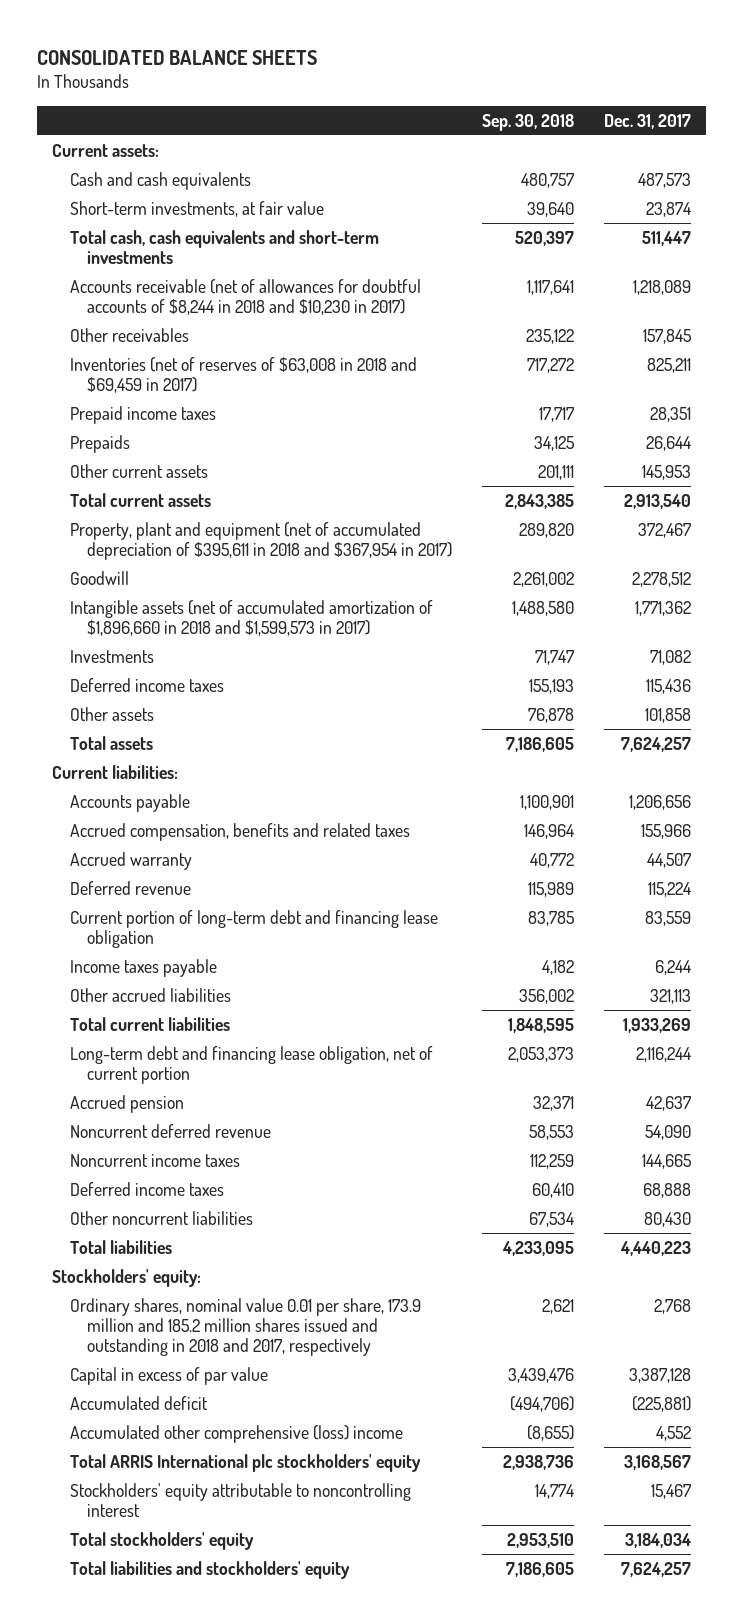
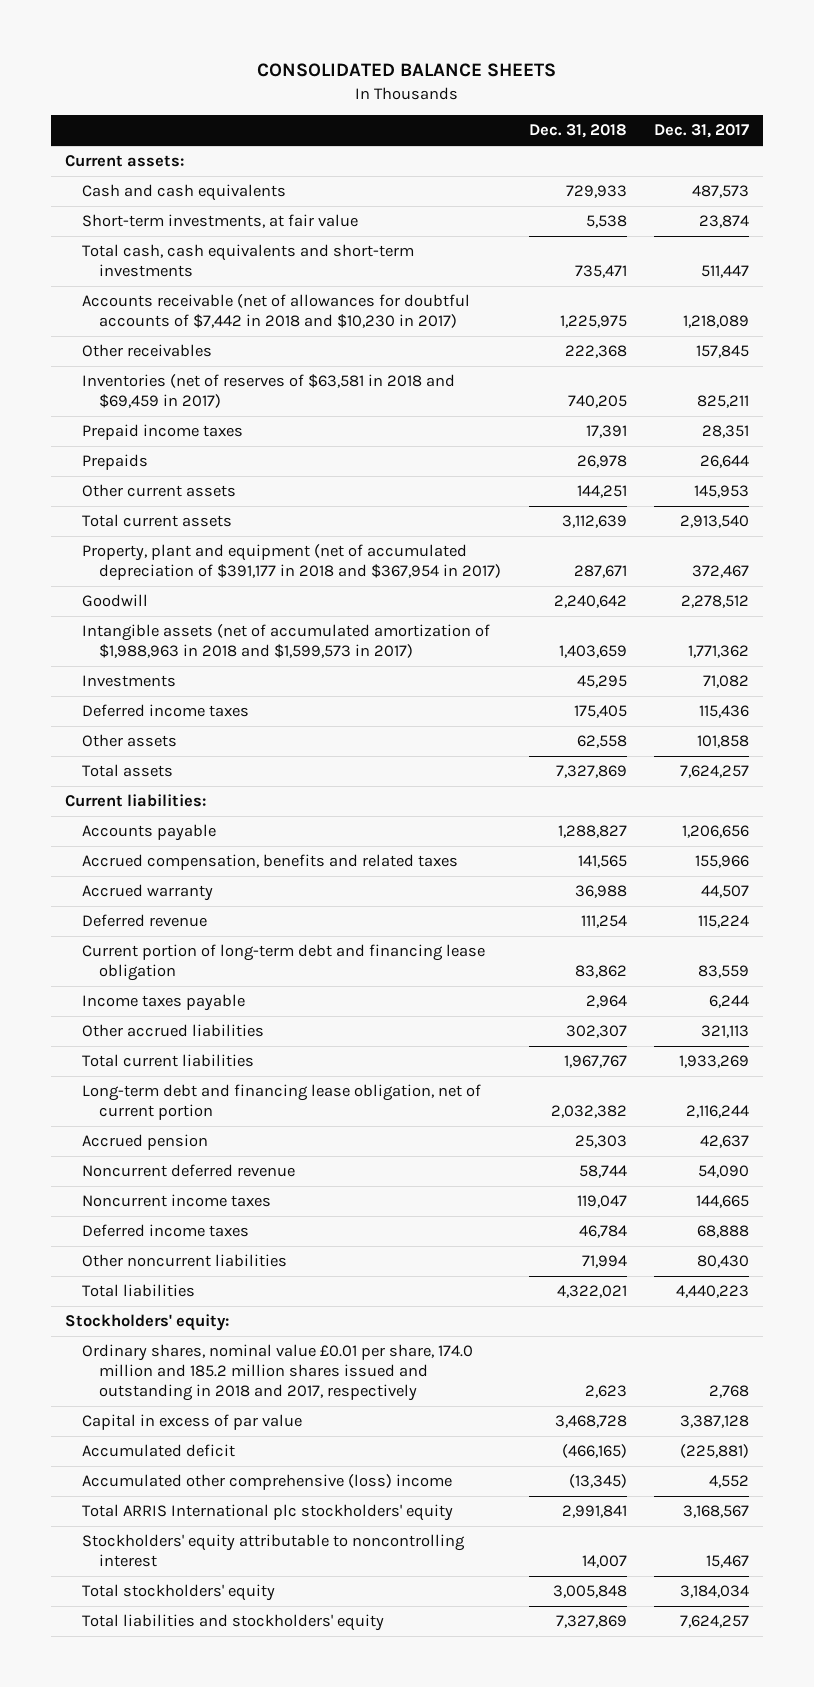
[482,113,575,131] Sep. 30, 2018 -> none
none -> [528,124,627,139] Dec. 31, 2018
[69,278,421,316] Accounts receivable (net of allowances for doubtful accounts of $8,244 in 2018 and $10,230 in 2017) -> [81,294,470,329] Accounts receivable (net of allowances for doubtful accounts of $7,442 in 2018 and $10,230 in 2017)
[69,356,417,394] Inventories (net of reserves of $63,008 in 2018 and $69,459 in 2017) -> [81,374,455,409] Inventories (net of reserves of $63,581 in 2018 and $69,459 in 2017)
[69,521,453,561] Property, plant and equipment (net of accumulated depreciation of $395,611 in 2018 and $367,954 in 2017) -> [81,544,502,581] Property, plant and equipment (net of accumulated depreciation of $391,177 in 2018 and $367,954 in 2017)
[69,599,433,637] Intangible assets (net of accumulated amortization of $1,896,660 in 2018 and $1,599,573 in 2017) -> [81,624,490,659] Intangible assets (net of accumulated amortization of $1,988,963 in 2018 and $1,599,573 in 2017)
[69,1297,421,1357] Ordinary shares, nominal value 0.01 per share, 173.9 million and 185.2 million shares issued and outstanding in 2018 and 2017, respectively -> [81,1344,473,1402] Ordinary shares, nominal value £0.01 per share, 174.0 million and 185.2 million shares issued and outstanding in 2018 and 2017, respectively

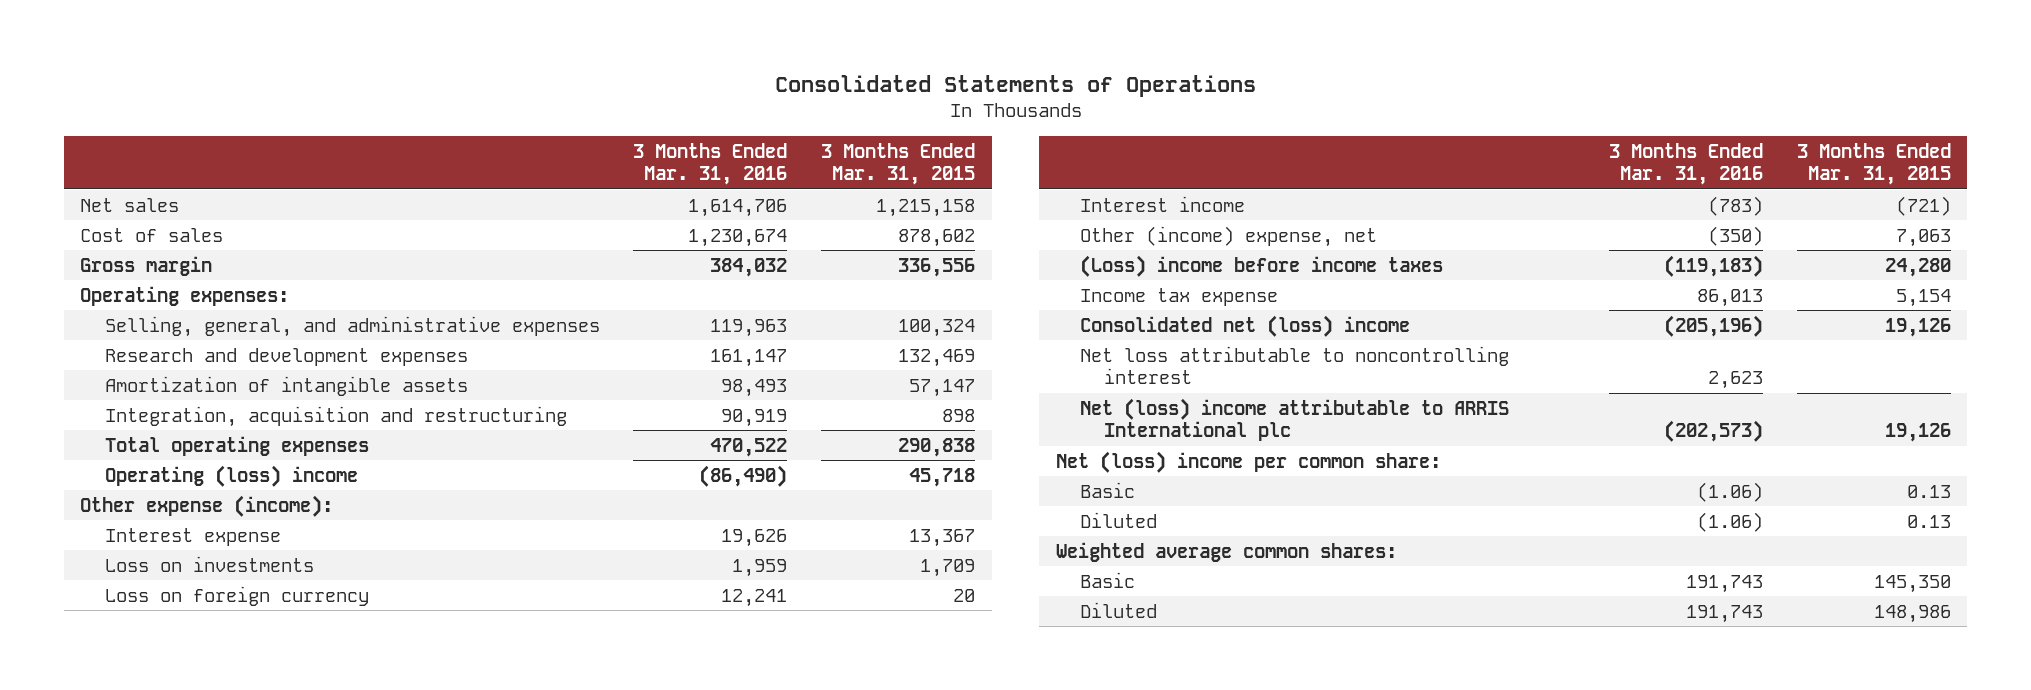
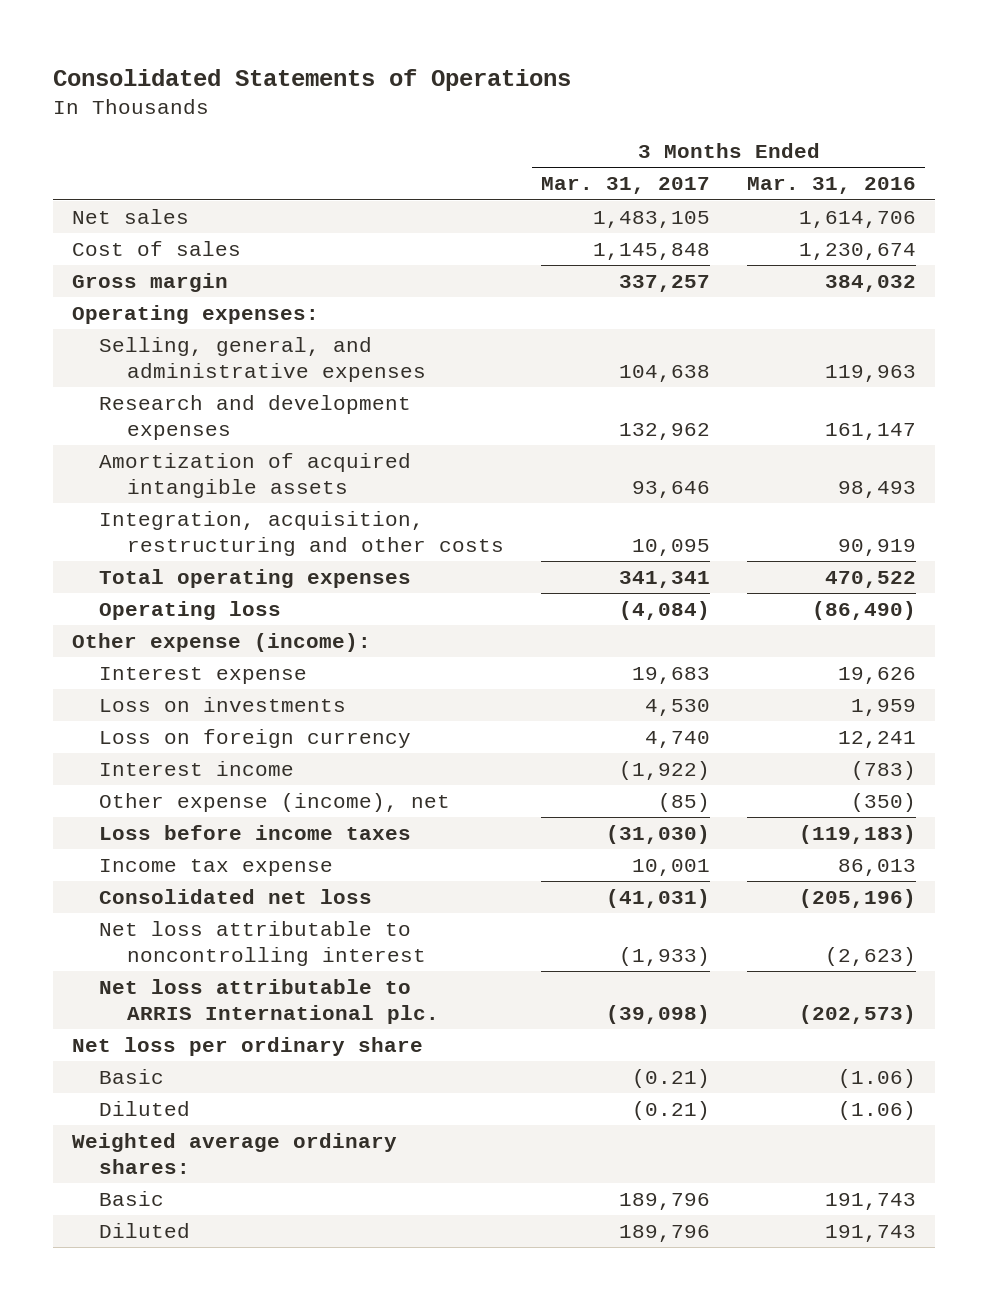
[821,142,976,186] 3 Months Ended Mar. 31, 2015 -> none
none -> [541,177,711,195] Mar. 31, 2017
[104,375,468,396] Amortization of intangible assets -> [99,453,412,498] Amortization of acquired intangible assets
[104,405,567,427] Integration, acquisition and restructuring -> [99,511,505,556] Integration, acquisition, restructuring and other costs
[104,464,358,487] Operating (loss) income -> [99,601,282,621] Operating loss
[1079,225,1377,247] Other (income) expense, net -> [99,793,451,813] Other expense (income), net
[1079,254,1443,277] (Loss) income before income taxes -> [99,825,412,841] Loss before income taxes
[1079,314,1410,337] Consolidated net (loss) income -> [99,889,373,905] Consolidated net loss
[1707,371,1763,390] 2,623 -> [825,946,917,966] (2,623)
[1079,397,1509,442] Net (loss) income attributable to ARRIS International plc -> [99,979,440,1024] Net loss attributable to ARRIS International plc.
[1055,450,1441,473] Net (loss) income per common share: -> [71,1037,423,1057] Net loss per ordinary share
[1055,541,1397,562] Weighted average common shares: -> [71,1133,397,1174] Weighted average ordinary shares:

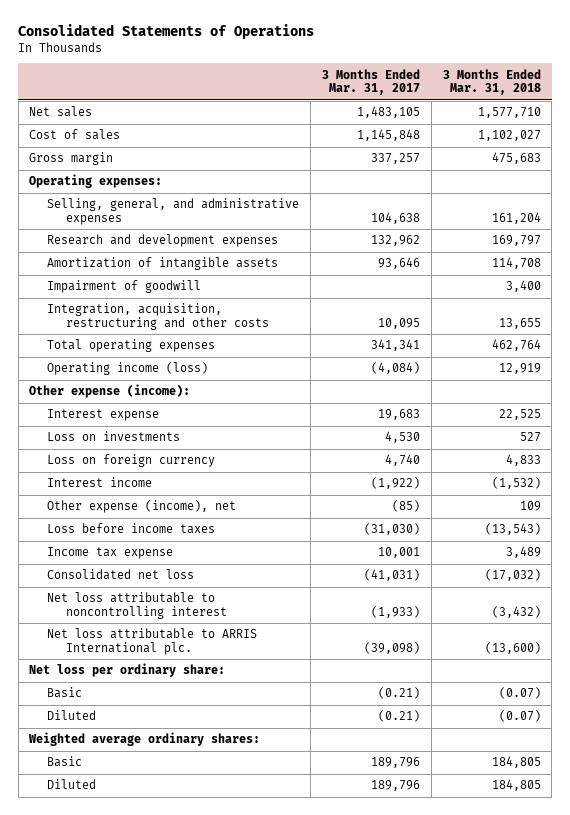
[747,177,917,195] Mar. 31, 2016 -> none
none -> [442,68,541,96] 3 Months Ended Mar. 31, 2018
[99,453,412,498] Amortization of acquired intangible assets -> [47,257,279,271] Amortization of intangible assets
none -> [47,280,202,294] Impairment of goodwill
[99,601,282,621] Operating loss -> [47,362,209,376] Operating income (loss)
[71,1037,423,1057] Net loss per ordinary share -> [29,663,226,678] Net loss per ordinary share:

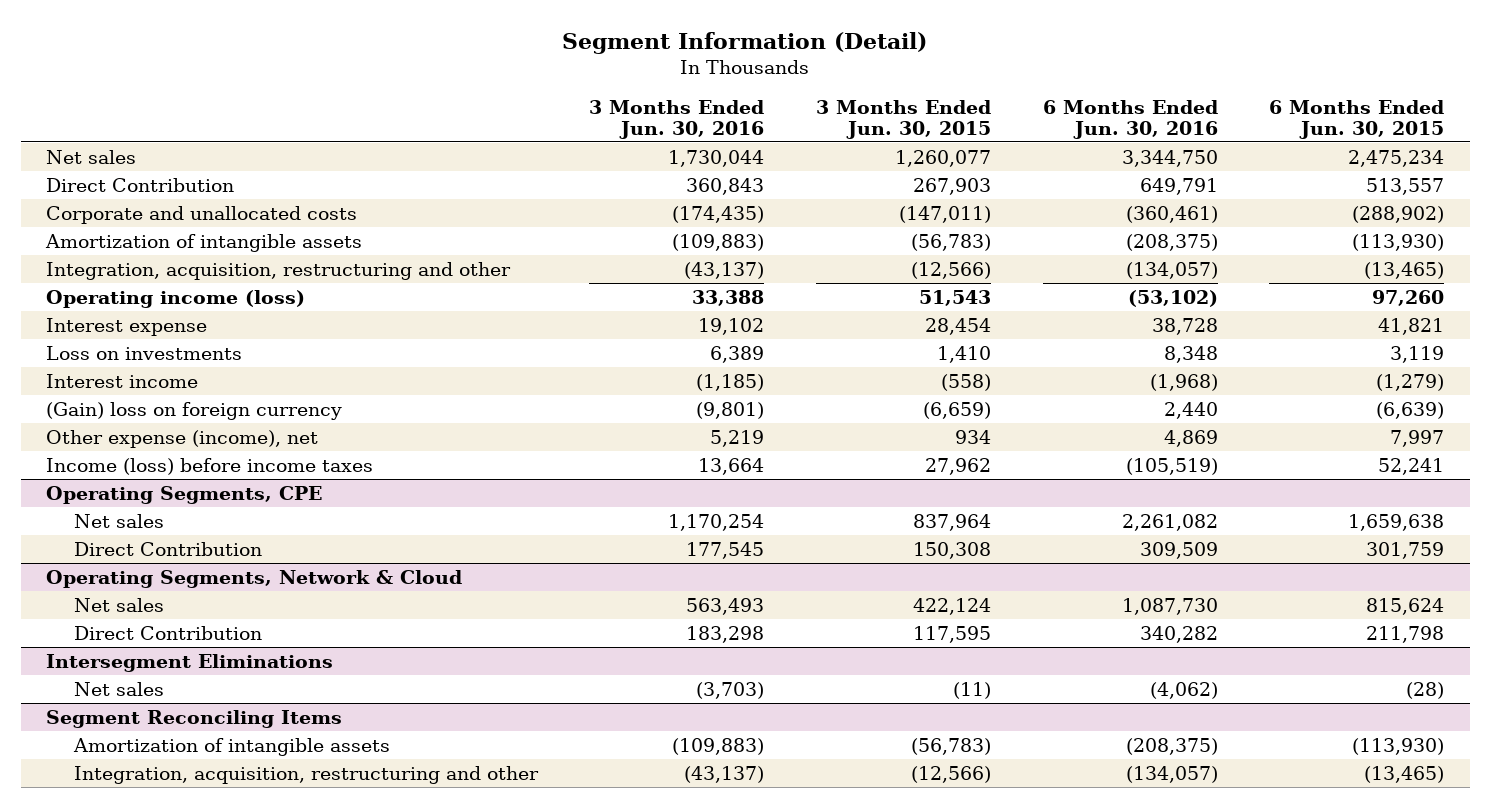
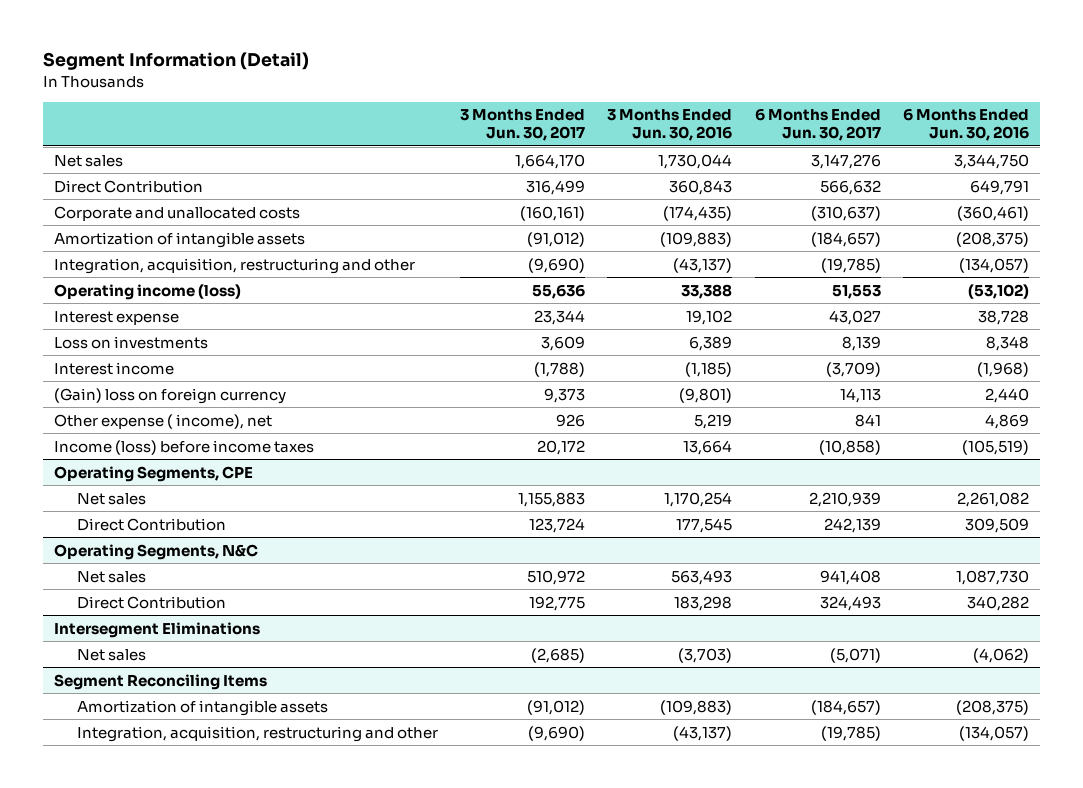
[815,99,991,139] 3 Months Ended Jun. 30, 2015 -> none
[1269,99,1445,139] 6 Months Ended Jun. 30, 2015 -> none
none -> [460,109,586,142] 3 Months Ended Jun. 30, 2017
none -> [754,108,881,142] 6 Months Ended Jun. 30, 2017
[46,429,319,448] Other expense (income), net -> [53,413,272,429] Other expense ( income), net
[46,569,463,588] Operating Segments, Network & Cloud -> none
none -> [53,543,258,560] Operating Segments, N&C

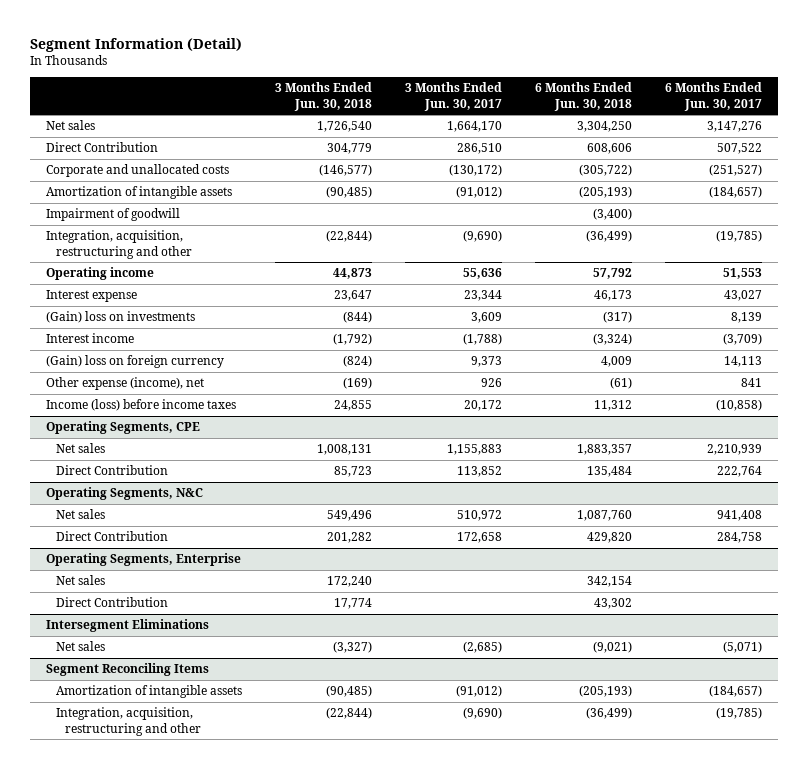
[607,109,733,142] 3 Months Ended Jun. 30, 2016 -> none
[903,108,1030,142] 6 Months Ended Jun. 30, 2016 -> none
none -> [274,82,372,111] 3 Months Ended Jun. 30, 2018
none -> [534,82,632,111] 6 Months Ended Jun. 30, 2018
[526,179,586,195] 316,499 -> [456,143,502,155] 286,510
[819,179,881,195] 566,632 -> [716,143,762,155] 507,522
[520,205,586,221] (160,161) -> [448,164,502,177] (130,172)
[810,205,881,221] (310,637) -> [708,164,762,177] (251,527)
none -> [46,208,181,222] Impairment of goodwill
[53,283,241,300] Operating income (loss) -> [46,267,155,281] Operating income
[53,335,208,349] Loss on investments -> [46,311,196,324] (Gain) loss on investments
[53,413,272,429] Other expense ( income), net -> [46,377,205,391] Other expense (income), net
[529,517,586,533] 123,724 -> [456,466,502,478] 113,852
[823,517,881,533] 242,139 -> [716,466,762,478] 222,764
[529,595,586,611] 192,775 -> [456,532,502,544] 172,658
[819,595,881,611] 324,493 -> [716,532,762,544] 284,758
none -> [46,553,242,567] Operating Segments, Enterprise
none -> [55,575,105,586] Net sales
none -> [55,597,168,608] Direct Contribution

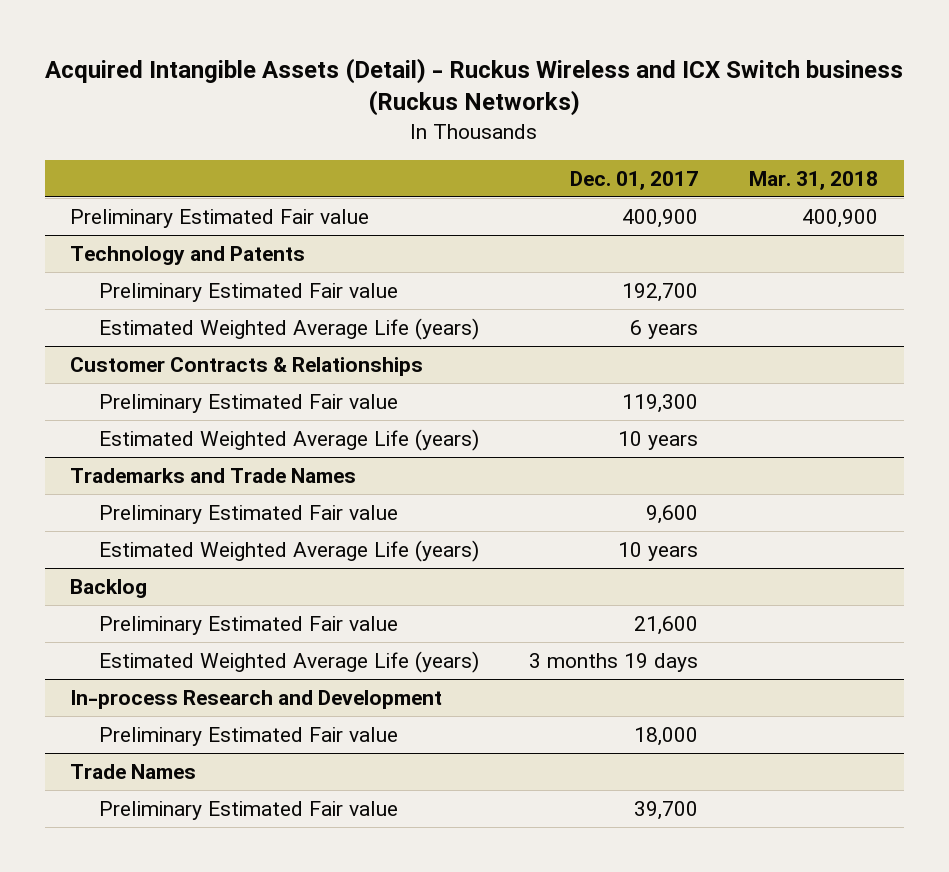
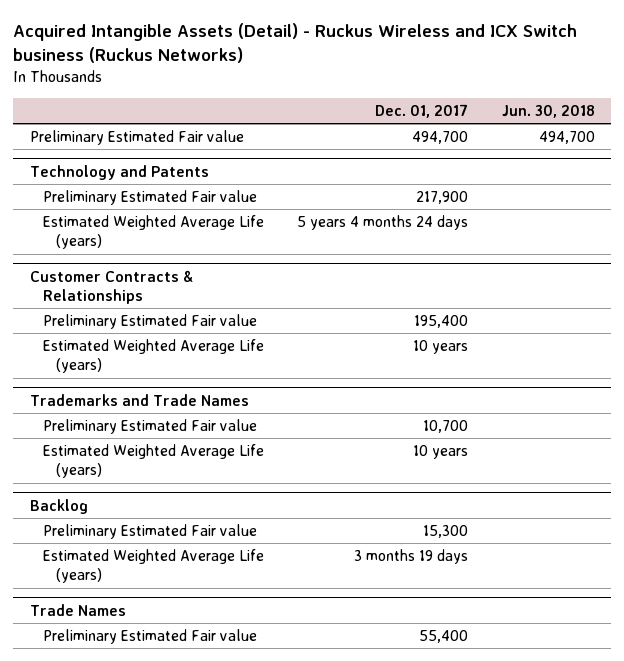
[749,170,879,190] Mar. 31, 2018 -> none
none -> [501,104,595,118] Jun. 30, 2018
[622,208,699,228] 400,900 -> [412,131,469,145] 494,700
[622,282,699,302] 192,700 -> [416,191,469,205] 217,900
[630,319,699,339] 6 years -> [297,215,469,231] 5 years 4 months 24 days
[622,393,699,413] 119,300 -> [414,315,469,329] 195,400
[646,504,699,524] 9,600 -> [423,420,469,434] 10,700
[634,615,699,635] 21,600 -> [423,525,469,539] 15,300
[70,689,443,709] In-process Research and Development -> none
[98,726,398,746] Preliminary Estimated Fair value -> none
[634,800,699,820] 39,700 -> [419,630,469,644] 55,400

